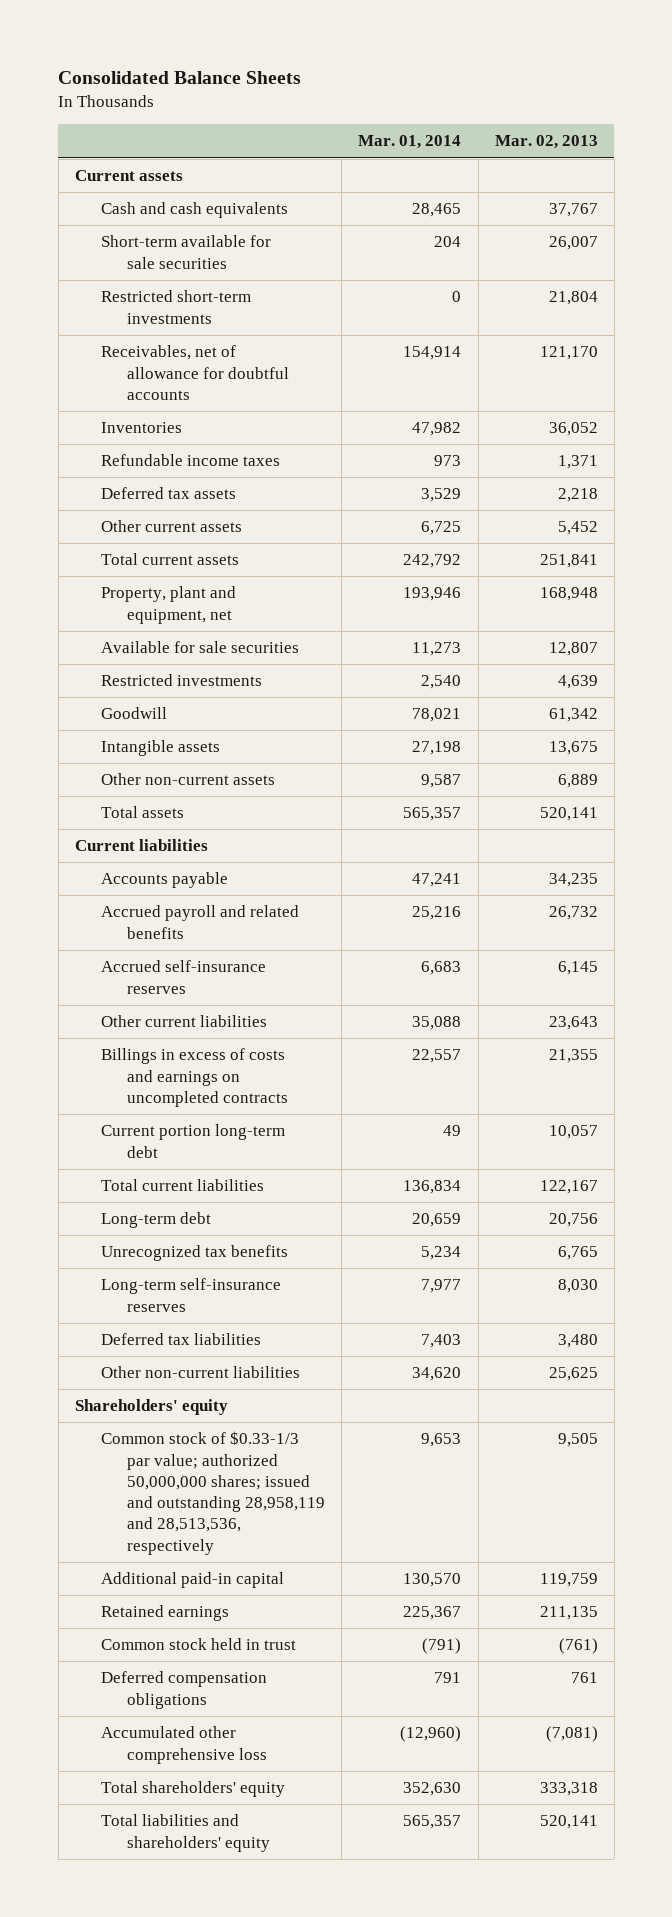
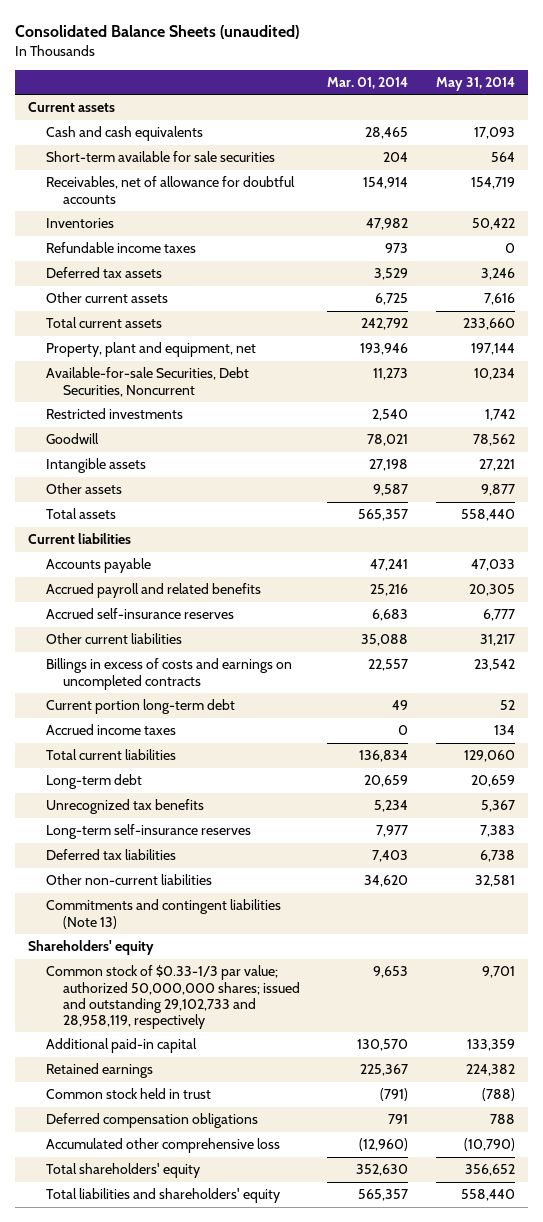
[58,71,302,85] Consolidated Balance Sheets -> [14,24,299,39] Consolidated Balance Sheets (unaudited)
[494,135,598,150] Mar. 02, 2013 -> none
none -> [435,76,515,91] May 31, 2014
[101,290,252,324] Restricted short-term investments -> none
[101,641,300,654] Available for sale securities -> [45,367,249,397] Available-for-sale Securities, Debt Securities, Noncurrent
[101,773,276,786] Other non-current assets -> [45,483,122,495] Other assets
none -> [45,724,176,736] Accrued income taxes
none -> [45,899,281,929] Commitments and contingent liabilities (Note 13)
[101,1431,326,1555] Common stock of $0.33-1/3 par value; authorized 50,000,000 shares; issued and outstanding 28,958,119 and 28,513,536, respectively -> [45,965,300,1030] Common stock of $0.33-1/3 par value; authorized 50,000,000 shares; issued and outstanding 29,102,733 and 28,958,119, respectively

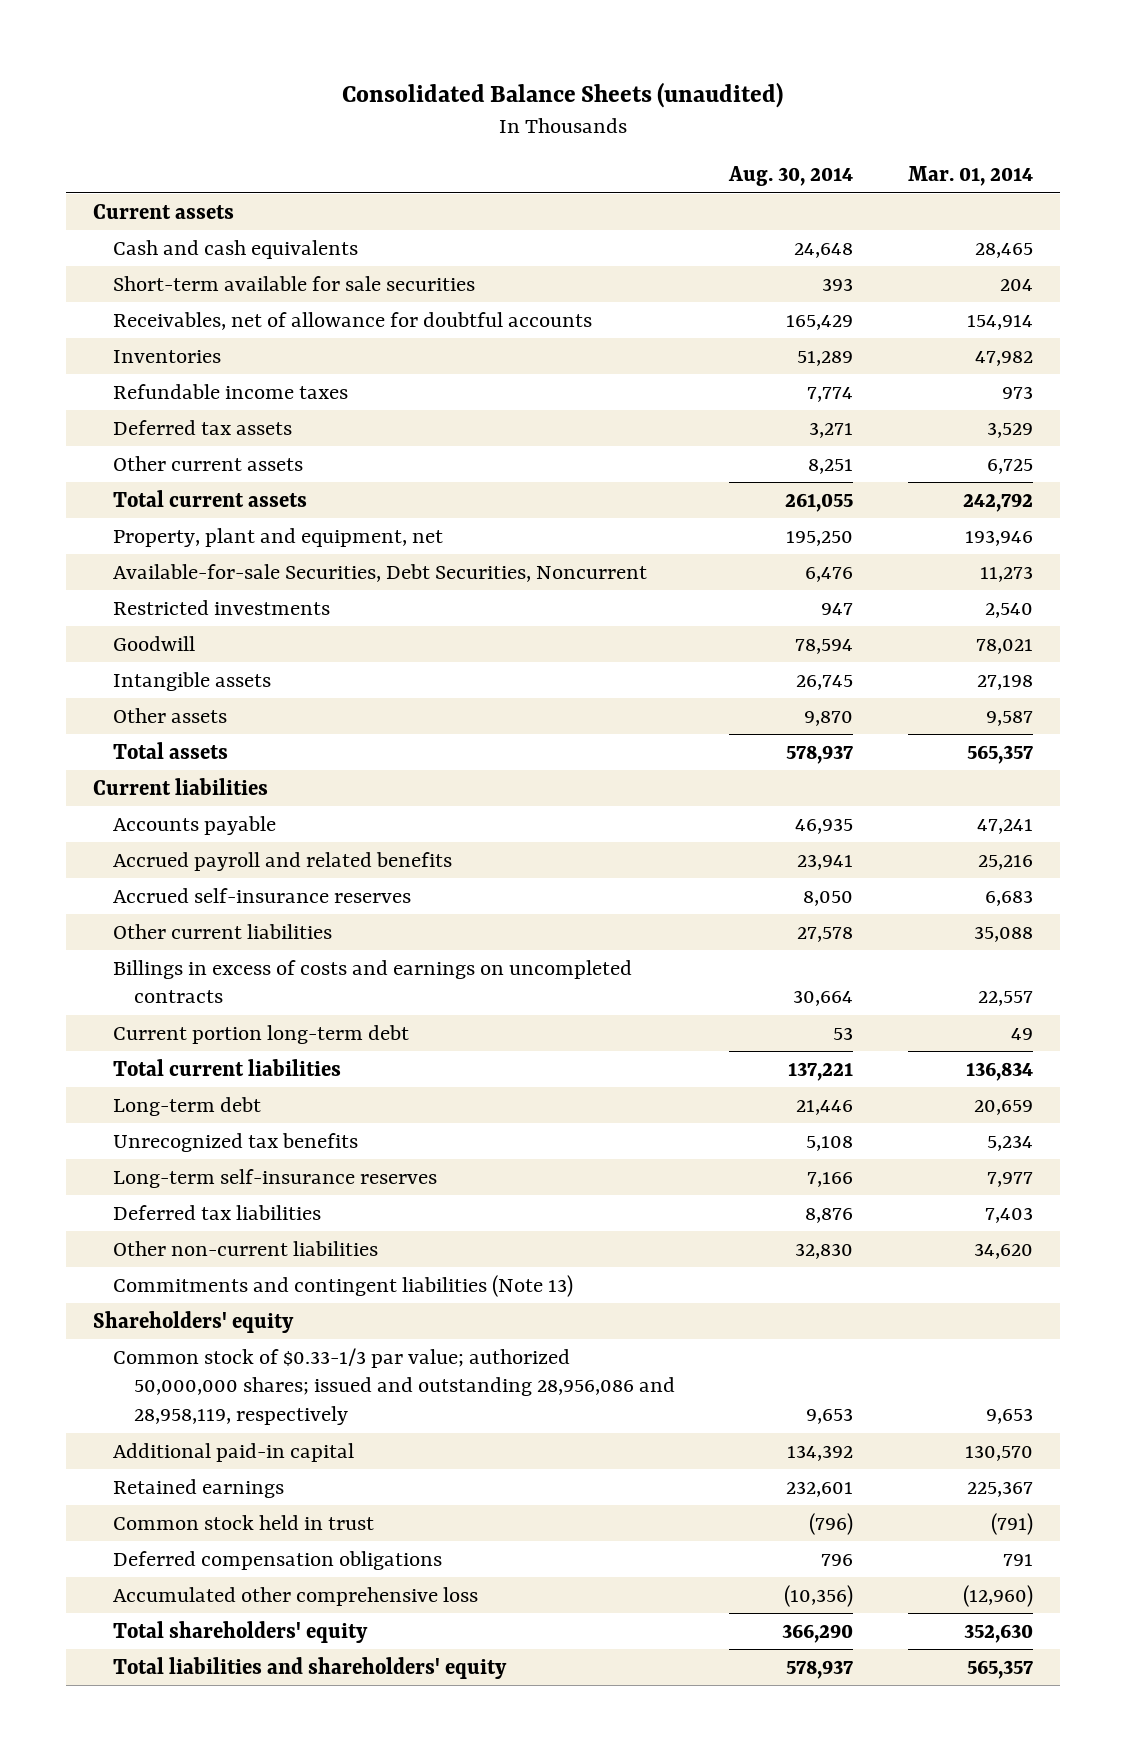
[435,76,515,91] May 31, 2014 -> none
none -> [728,166,854,187] Aug. 30, 2014
[45,724,176,736] Accrued income taxes -> none
[45,965,300,1030] Common stock of $0.33-1/3 par value; authorized 50,000,000 shares; issued and outstanding 29,102,733 and 28,958,119, respectively -> [113,1347,676,1426] Common stock of $0.33-1/3 par value; authorized 50,000,000 shares; issued and outstanding 28,956,086 and 28,958,119, respectively

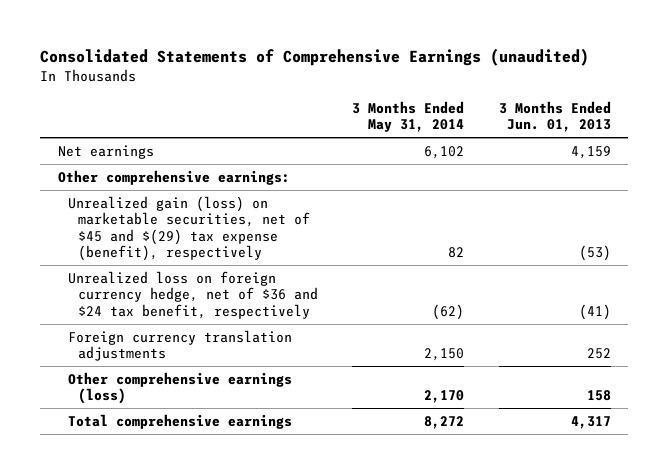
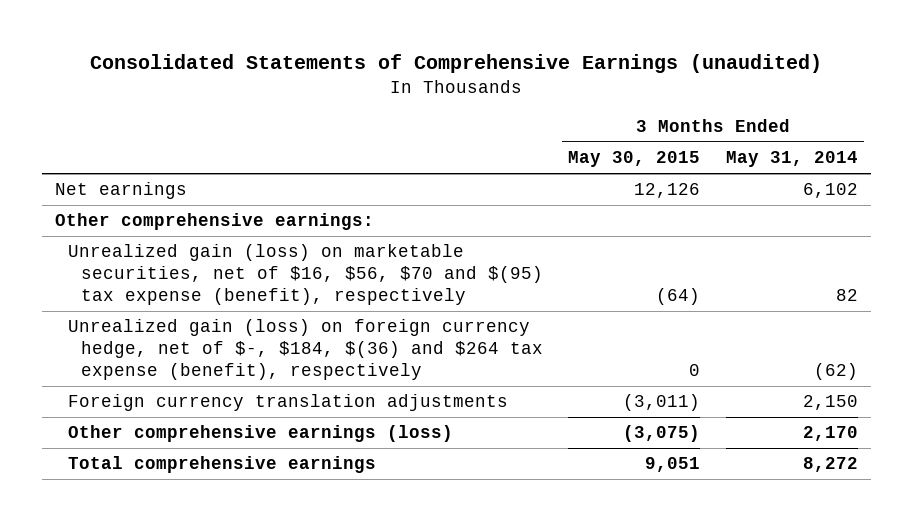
[498,100,611,133] 3 Months Ended Jun. 01, 2013 -> none
none -> [568,151,701,168] May 30, 2015
[67,195,310,262] Unrealized gain (loss) on marketable securities, net of $45 and $(29) tax expense (benefit), respectively -> [67,244,543,306] Unrealized gain (loss) on marketable securities, net of $16, $56, $70 and $(95) tax expense (benefit), respectively
[67,270,318,319] Unrealized loss on foreign currency hedge, net of $36 and $24 tax benefit, respectively -> [67,319,543,381] Unrealized gain (loss) on foreign currency hedge, net of $-, $184, $(36) and $264 tax expense (benefit), respectively

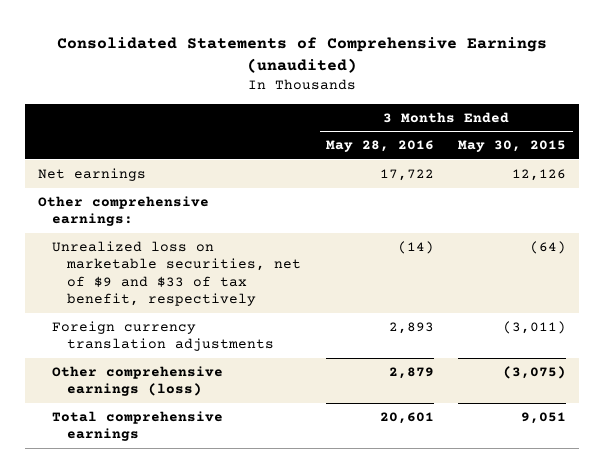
[725,151,858,168] May 31, 2014 -> none
none -> [325,140,434,153] May 28, 2016
[67,319,543,381] Unrealized gain (loss) on foreign currency hedge, net of $-, $184, $(36) and $264 tax expense (benefit), respectively -> none
[67,244,543,306] Unrealized gain (loss) on marketable securities, net of $16, $56, $70 and $(95) tax expense (benefit), respectively -> [52,240,302,307] Unrealized loss on marketable securities, net of $9 and $33 of tax benefit, respectively

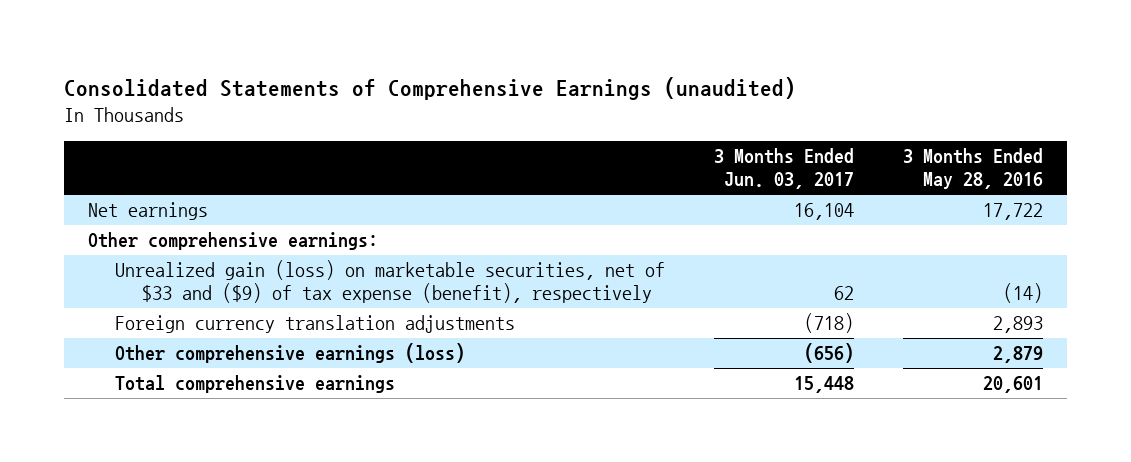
[458,140,567,153] May 30, 2015 -> none
none -> [714,148,855,190] 3 Months Ended Jun. 03, 2017
[52,240,302,307] Unrealized loss on marketable securities, net of $9 and $33 of tax benefit, respectively -> [115,260,666,304] Unrealized gain (loss) on marketable securities, net of $33 and ($9) of tax expense (benefit), respectively

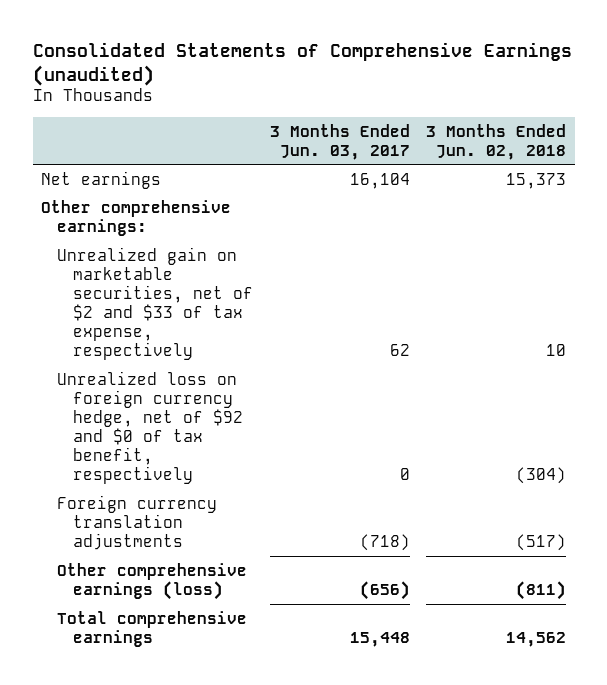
[902,148,1043,190] 3 Months Ended May 28, 2016 -> none
none -> [426,123,567,160] 3 Months Ended Jun. 02, 2018
[115,260,666,304] Unrealized gain (loss) on marketable securities, net of $33 and ($9) of tax expense (benefit), respectively -> [56,246,253,361] Unrealized gain on marketable securities, net of $2 and $33 of tax expense, respectively
none -> [56,370,243,485] Unrealized loss on foreign currency hedge, net of $92 and $0 of tax benefit, respectively

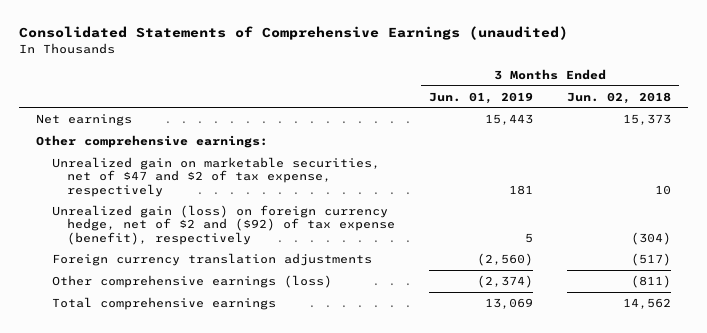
[269,123,410,160] 3 Months Ended Jun. 03, 2017 -> none
none -> [429,91,534,104] Jun. 01, 2019
[56,246,253,361] Unrealized gain on marketable securities, net of $2 and $33 of tax expense, respectively -> [51,156,380,197] Unrealized gain on marketable securities, net of $47 and $2 of tax expense, respectively
[56,370,243,485] Unrealized loss on foreign currency hedge, net of $92 and $0 of tax benefit, respectively -> [51,204,396,245] Unrealized gain (loss) on foreign currency hedge, net of $2 and ($92) of tax expense (benefit), respectively

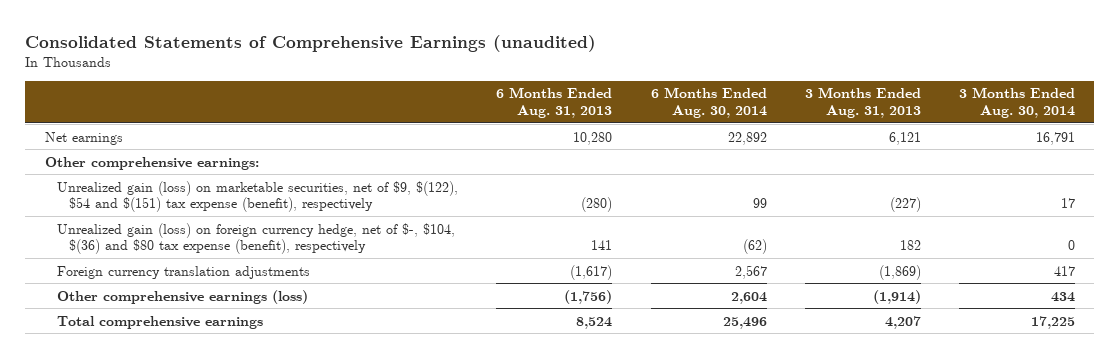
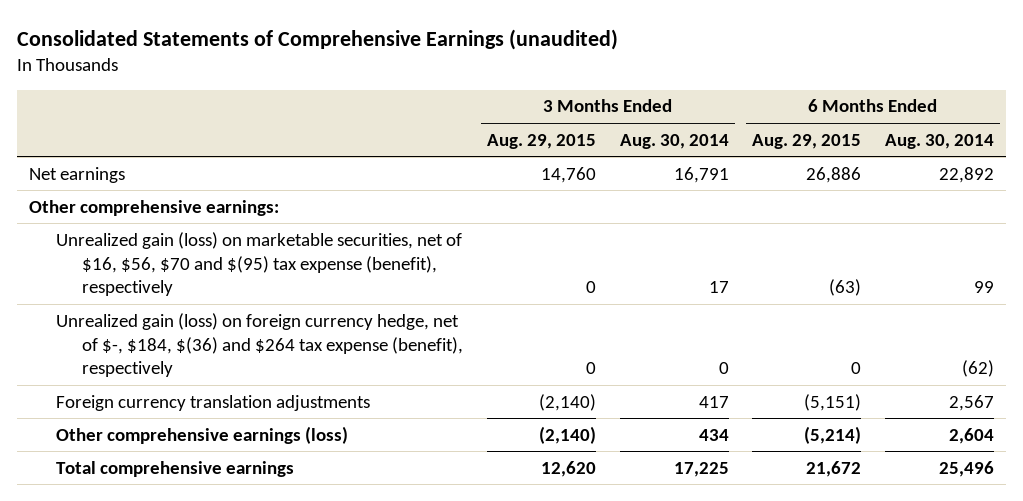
[496,87,613,119] 6 Months Ended Aug. 31, 2013 -> none
[804,87,921,119] 3 Months Ended Aug. 31, 2013 -> none
none -> [486,133,596,149] Aug. 29, 2015
none -> [752,133,862,149] Aug. 29, 2015
[57,180,459,213] Unrealized gain (loss) on marketable securities, net of $9, $(122), $54 and $(151) tax expense (benefit), respectively -> [55,231,462,297] Unrealized gain (loss) on marketable securities, net of $16, $56, $70 and $(95) tax expense (benefit), respectively
[57,222,456,255] Unrealized gain (loss) on foreign currency hedge, net of $-, $104, $(36) and $80 tax expense (benefit), respectively -> [55,312,464,378] Unrealized gain (loss) on foreign currency hedge, net of $-, $184, $(36) and $264 tax expense (benefit), respectively

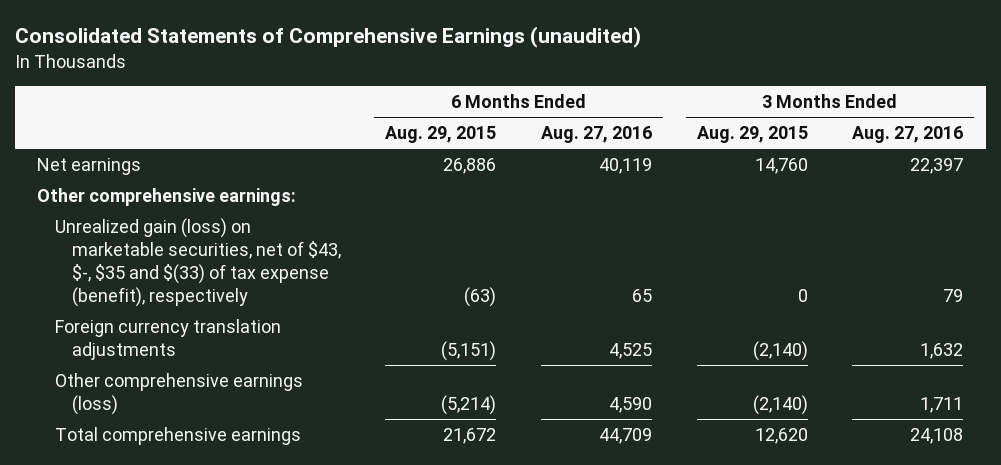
[619,133,729,149] Aug. 30, 2014 -> none
[885,133,995,149] Aug. 30, 2014 -> none
none -> [541,126,653,144] Aug. 27, 2016
none -> [852,126,964,144] Aug. 27, 2016
[55,312,464,378] Unrealized gain (loss) on foreign currency hedge, net of $-, $184, $(36) and $264 tax expense (benefit), respectively -> none
[55,231,462,297] Unrealized gain (loss) on marketable securities, net of $16, $56, $70 and $(95) tax expense (benefit), respectively -> [54,218,341,308] Unrealized gain (loss) on marketable securities, net of $43, $-, $35 and $(33) of tax expense (benefit), respectively

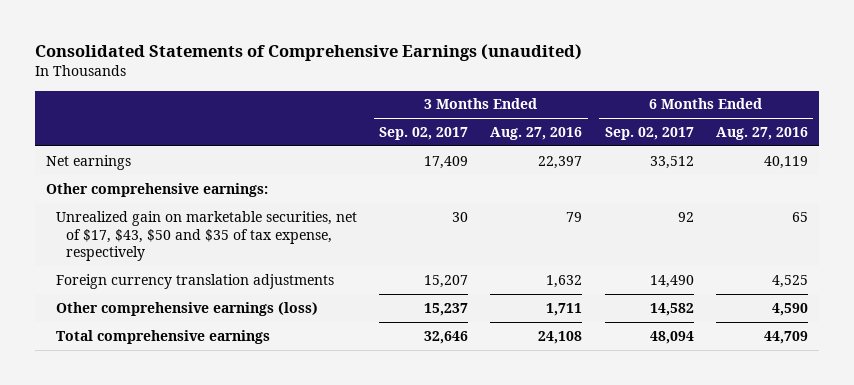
[385,126,497,144] Aug. 29, 2015 -> none
[696,126,808,144] Aug. 29, 2015 -> none
none -> [379,126,469,140] Sep. 02, 2017
none -> [604,126,694,140] Sep. 02, 2017
[54,218,341,308] Unrealized gain (loss) on marketable securities, net of $43, $-, $35 and $(33) of tax expense (benefit), respectively -> [56,210,358,262] Unrealized gain on marketable securities, net of $17, $43, $50 and $35 of tax expense, respectively

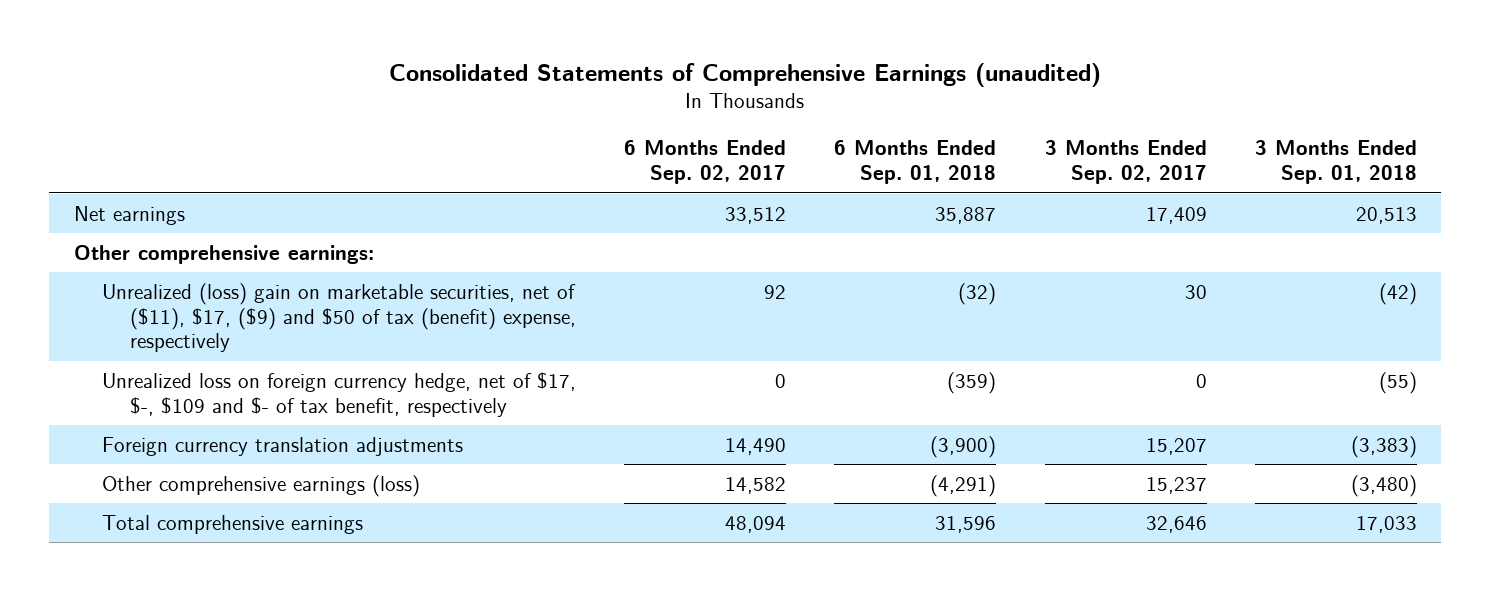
[490,126,583,140] Aug. 27, 2016 -> none
[715,126,808,140] Aug. 27, 2016 -> none
none -> [834,140,997,185] 6 Months Ended Sep. 01, 2018
none -> [1254,140,1417,185] 3 Months Ended Sep. 01, 2018
[56,210,358,262] Unrealized gain on marketable securities, net of $17, $43, $50 and $35 of tax expense, respectively -> [101,282,576,353] Unrealized (loss) gain on marketable securities, net of ($11), $17, ($9) and $50 of tax (benefit) expense, respectively
none -> [101,371,576,417] Unrealized loss on foreign currency hedge, net of $17, $-, $109 and $- of tax benefit, respectively

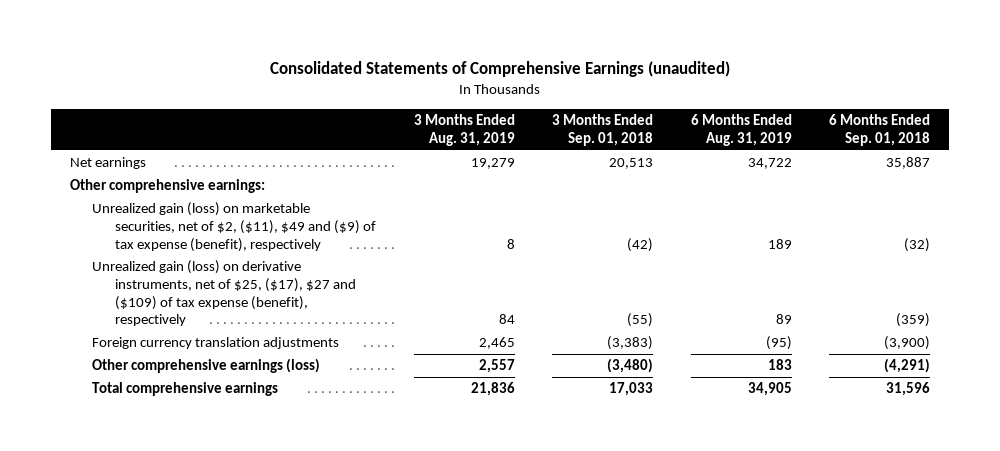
[623,140,786,185] 6 Months Ended Sep. 02, 2017 -> none
[1044,140,1207,185] 3 Months Ended Sep. 02, 2017 -> none
none -> [413,114,515,146] 3 Months Ended Aug. 31, 2019
none -> [690,114,792,146] 6 Months Ended Aug. 31, 2019
[101,282,576,353] Unrealized (loss) gain on marketable securities, net of ($11), $17, ($9) and $50 of tax (benefit) expense, respectively -> [92,202,377,252] Unrealized gain (loss) on marketable securities, net of $2, ($11), $49 and ($9) of tax expense (benefit), respectively
[101,371,576,417] Unrealized loss on foreign currency hedge, net of $17, $-, $109 and $- of tax benefit, respectively -> [92,260,357,327] Unrealized gain (loss) on derivative instruments, net of $25, ($17), $27 and ($109) of tax expense (benefit), respectively

